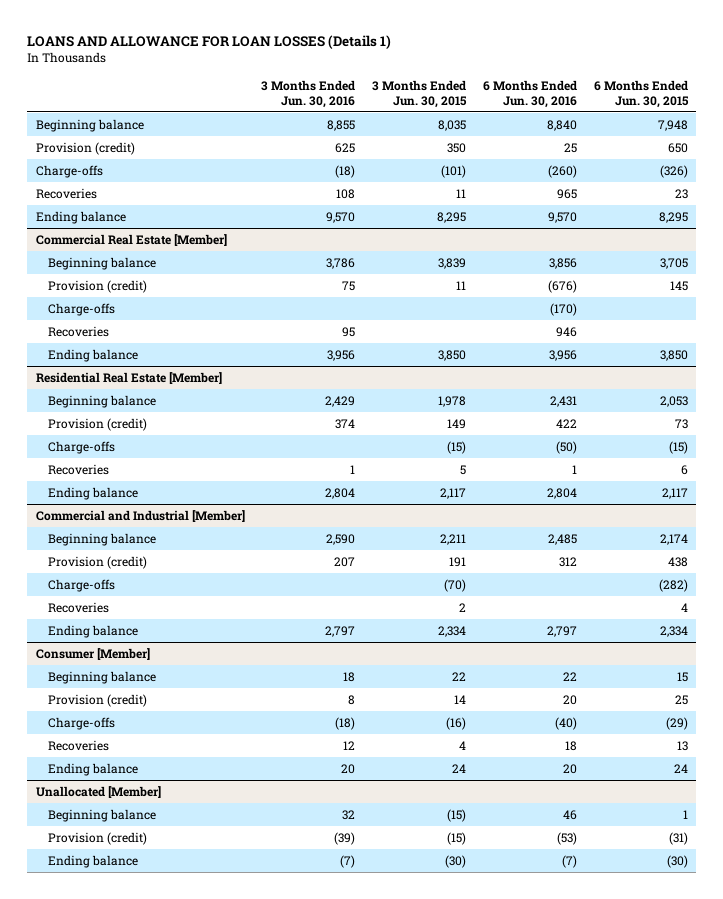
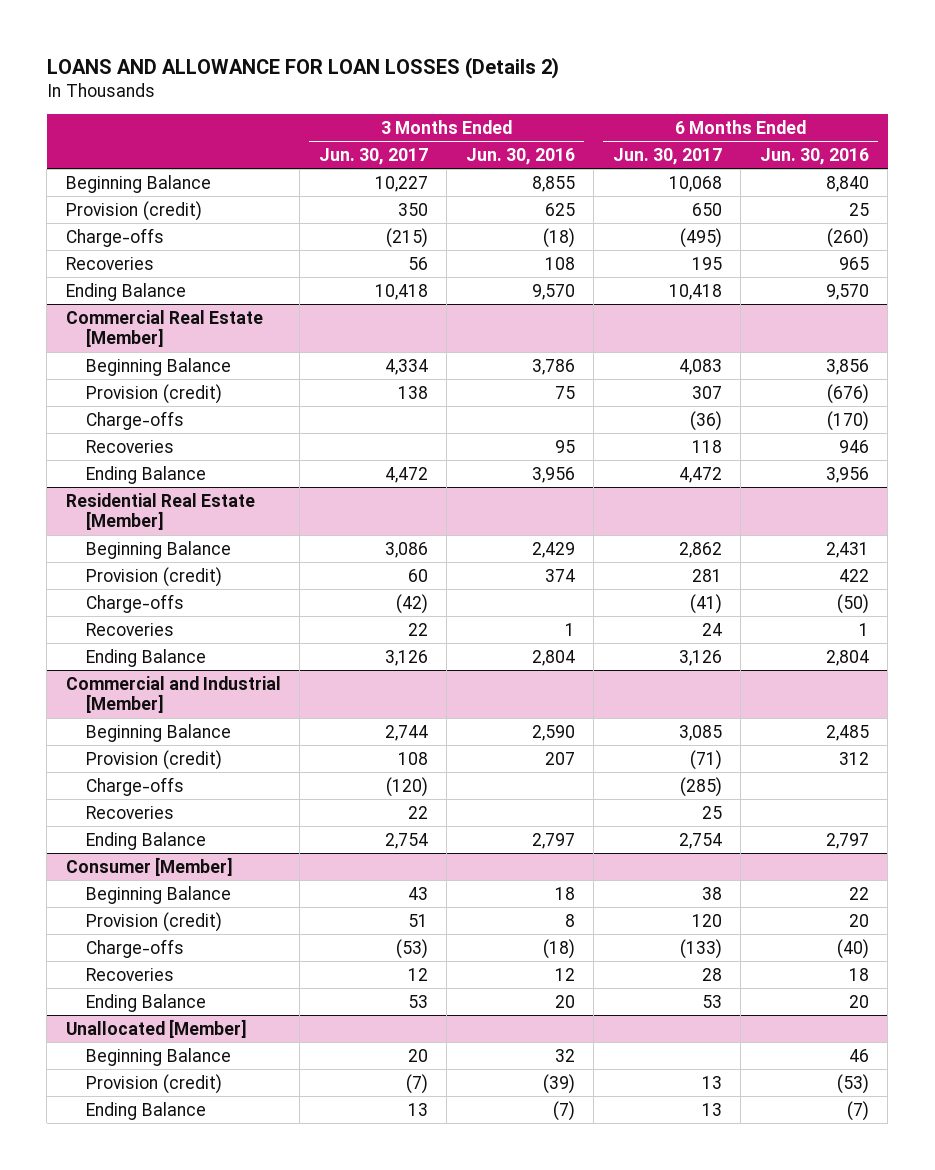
[27,34,392,49] LOANS AND ALLOWANCE FOR LOAN LOSSES (Details 1) -> [46,56,559,79] LOANS AND ALLOWANCE FOR LOAN LOSSES (Details 2)
[372,79,468,108] 3 Months Ended Jun. 30, 2015 -> none
[593,79,689,108] 6 Months Ended Jun. 30, 2015 -> none
none -> [318,147,428,165] Jun. 30, 2017
none -> [612,147,722,165] Jun. 30, 2017
[35,118,144,132] Beginning balance -> [65,174,211,193] Beginning Balance
[35,210,126,224] Ending balance -> [65,282,186,301] Ending Balance
[48,256,157,270] Beginning balance -> [86,357,232,376] Beginning Balance
[48,348,139,362] Ending balance -> [86,465,207,484] Ending Balance
[48,394,157,408] Beginning balance -> [86,540,232,559] Beginning Balance
[48,486,139,500] Ending balance -> [86,648,207,667] Ending Balance
[48,532,157,546] Beginning balance -> [86,723,232,742] Beginning Balance
[48,624,139,638] Ending balance -> [86,831,207,850] Ending Balance
[48,670,157,684] Beginning balance -> [86,885,232,904] Beginning Balance
[48,762,139,776] Ending balance -> [86,993,207,1012] Ending Balance
[48,808,157,822] Beginning balance -> [86,1047,232,1066] Beginning Balance
[48,854,139,868] Ending balance -> [86,1101,207,1120] Ending Balance

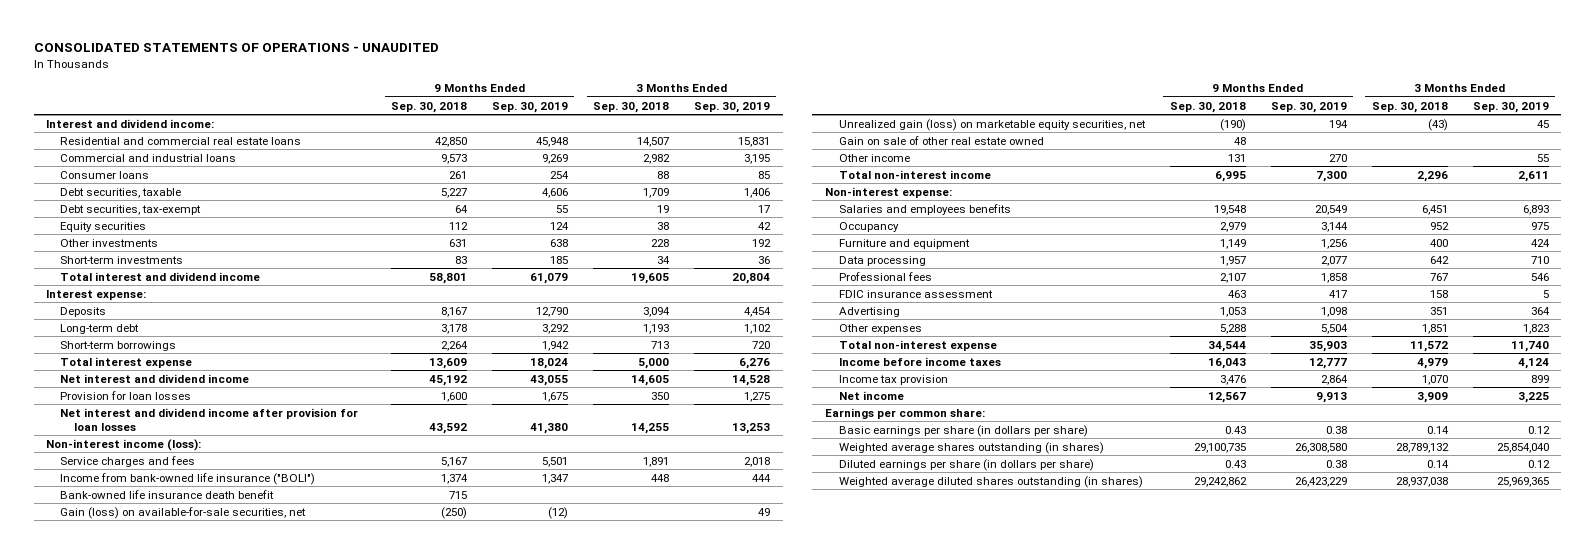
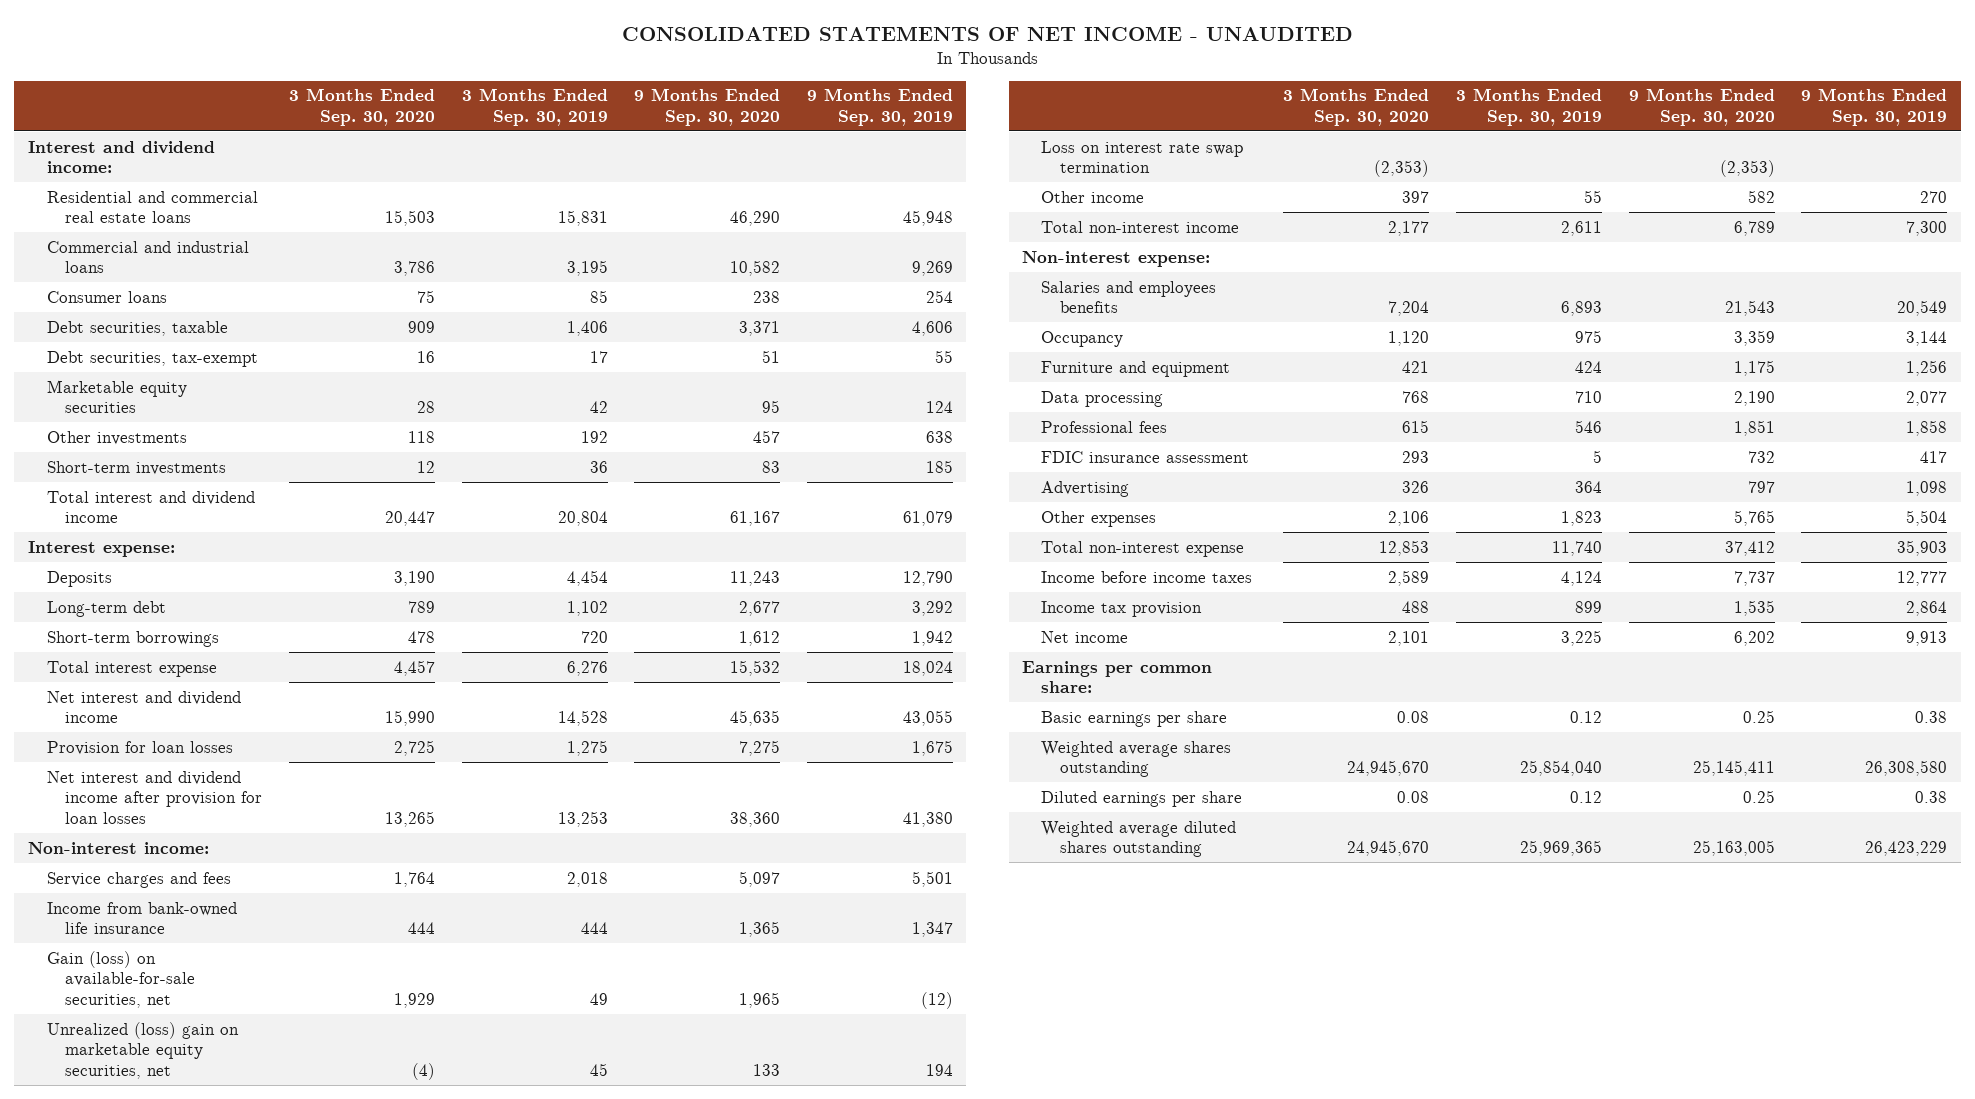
[33,42,439,52] CONSOLIDATED STATEMENTS OF OPERATIONS - UNAUDITED -> [621,25,1353,41] CONSOLIDATED STATEMENTS OF NET INCOME - UNAUDITED
[391,101,468,113] Sep. 30, 2018 -> none
[593,101,670,113] Sep. 30, 2018 -> none
none -> [288,88,435,126] 3 Months Ended Sep. 30, 2020
none -> [634,88,781,126] 9 Months Ended Sep. 30, 2020
[60,221,147,232] Equity securities -> [46,379,187,414] Marketable equity securities
[46,438,202,451] Non-interest income (loss): -> [27,841,209,854] Non-interest income:
[60,489,275,499] Bank-owned life insurance death benefit -> none
[60,472,316,485] Income from bank-owned life insurance ("BOLI") -> [46,901,237,935] Income from bank-owned life insurance
[838,135,1044,145] Gain on sale of other real estate owned -> none
[838,118,1146,131] Unrealized gain (loss) on marketable equity securities, net -> [46,1021,239,1079] Unrealized (loss) gain on marketable equity securities, net
none -> [1040,140,1243,174] Loss on interest rate swap termination
[838,424,1088,437] Basic earnings per share (in dollars per share) -> [1040,710,1227,727] Basic earnings per share
[838,441,1104,454] Weighted average shares outstanding (in shares) -> [1040,740,1231,778] Weighted average shares outstanding
[838,458,1094,471] Diluted earnings per share (in dollars per share) -> [1040,790,1242,807] Diluted earnings per share
[838,475,1143,488] Weighted average diluted shares outstanding (in shares) -> [1040,820,1236,858] Weighted average diluted shares outstanding

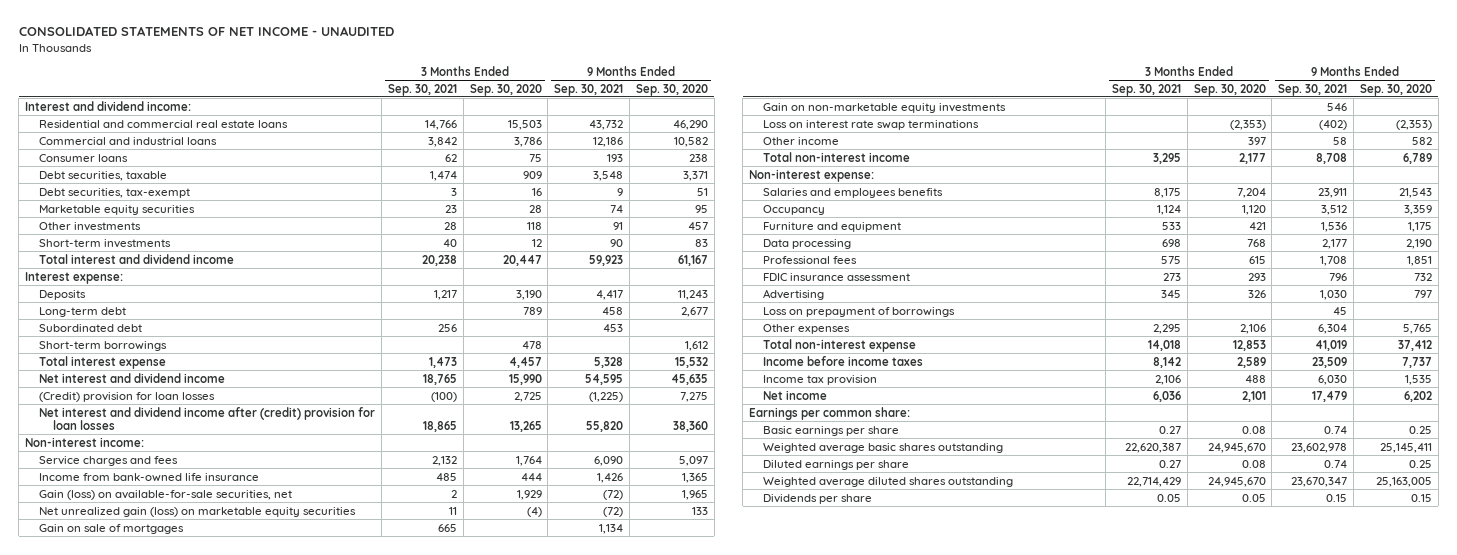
[461,88,608,126] 3 Months Ended Sep. 30, 2019 -> none
[807,88,954,126] 9 Months Ended Sep. 30, 2019 -> none
none -> [387,83,457,96] Sep. 30, 2021
none -> [554,83,624,96] Sep. 30, 2021
none -> [39,323,143,332] Subordinated debt
[46,740,233,755] Provision for loan losses -> [39,391,216,402] (Credit) provision for loan losses
[46,770,263,824] Net interest and dividend income after provision for loan losses -> [39,406,376,431] Net interest and dividend income after (credit) provision for loan losses
[46,1021,239,1079] Unrealized (loss) gain on marketable equity securities, net -> [39,506,357,517] Net unrealized gain (loss) on marketable equity securities
none -> [39,523,185,534] Gain on sale of mortgages
none -> [763,102,1007,113] Gain on non-marketable equity investments
[1040,140,1243,174] Loss on interest rate swap termination -> [763,119,980,130] Loss on interest rate swap terminations
none -> [763,306,956,317] Loss on prepayment of borrowings
[1040,740,1231,778] Weighted average shares outstanding -> [763,442,1004,453] Weighted average basic shares outstanding
none -> [763,493,873,504] Dividends per share

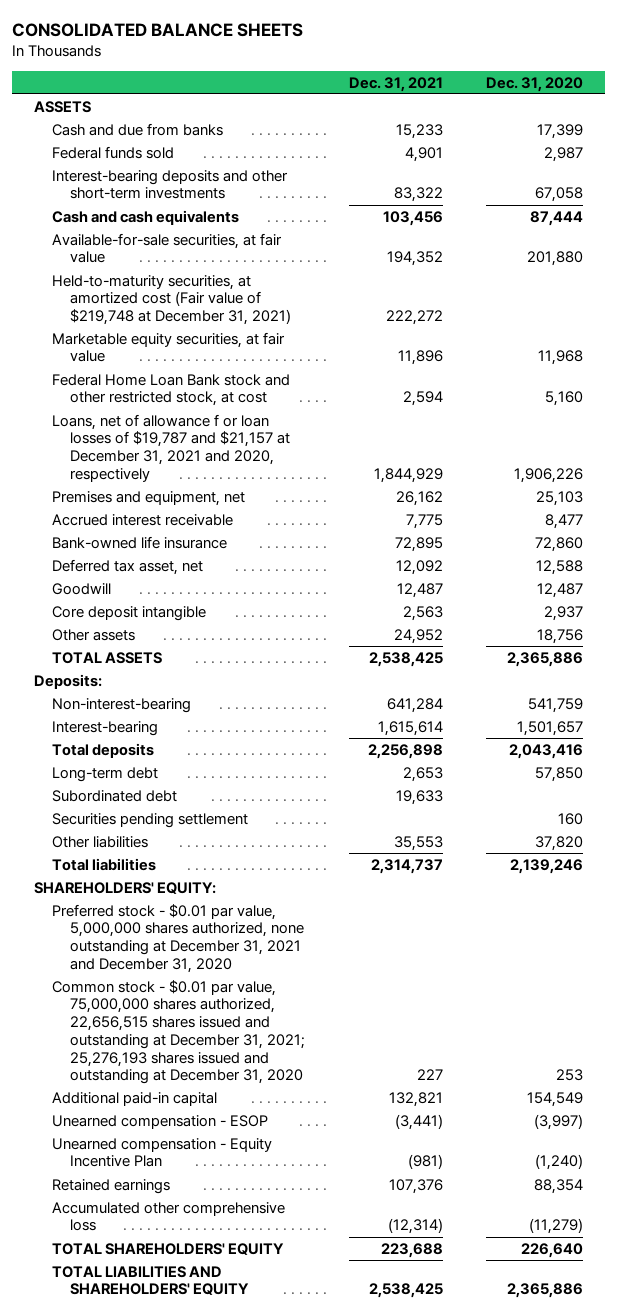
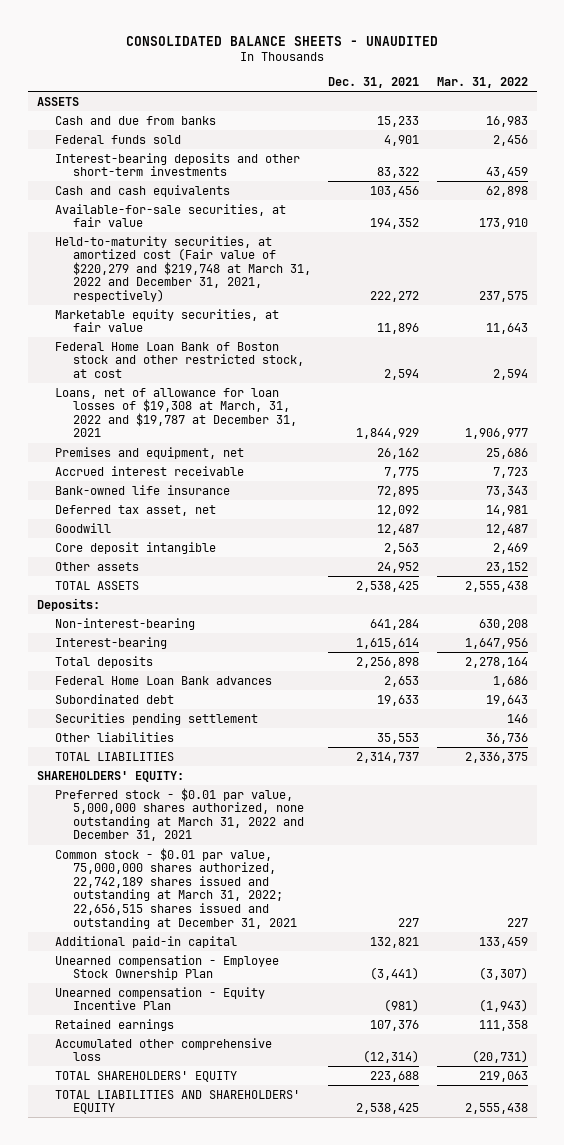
[12,22,304,37] CONSOLIDATED BALANCE SHEETS -> [126,35,439,46] CONSOLIDATED BALANCE SHEETS - UNAUDITED
[486,76,584,92] Dec. 31, 2020 -> none
none -> [436,77,528,89] Mar. 31, 2022
[51,274,291,326] Held-to-maturity securities, at amortized cost (Fair value of $219,748 at December 31, 2021) -> [54,235,311,303] Held-to-maturity securities, at amortized cost (Fair value of $220,279 and $219,748 at March 31, 2022 and December 31, 2021, respectively)
[51,373,290,407] Federal Home Loan Bank stock and other restricted stock, at cost -> [54,341,304,378] Federal Home Loan Bank of Boston stock and other restricted stock, at cost
[51,413,290,482] Loans, net of allowance f or loan losses of $19,787 and $21,157 at December 31, 2021 and 2020, respectively -> [54,387,297,438] Loans, net of allowance for loan losses of $19,308 at March, 31, 2022 and $19,787 at December 31, 2021
[51,766,158,782] Long-term debt -> [54,675,272,685] Federal Home Loan Bank advances
[51,857,156,871] Total liabilities -> [54,751,174,761] TOTAL LIABILITIES
[51,903,304,973] Preferred stock - $0.01 par value, 5,000,000 shares authorized, none outstanding at December 31, 2021 and December 31, 2020 -> [54,787,304,842] Preferred stock - $0.01 par value, 5,000,000 shares authorized, none outstanding at March 31, 2022 and December 31, 2021
[51,979,305,1085] Common stock - $0.01 par value, 75,000,000 shares authorized, 22,656,515 shares issued and outstanding at December 31, 2021; 25,276,193 shares issued and outstanding at December 31, 2020 -> [54,847,297,929] Common stock - $0.01 par value, 75,000,000 shares authorized, 22,742,189 shares issued and outstanding at March 31, 2022; 22,656,515 shares issued and outstanding at December 31, 2021
[51,1114,268,1129] Unearned compensation - ESOP -> [54,954,279,981] Unearned compensation - Employee Stock Ownership Plan

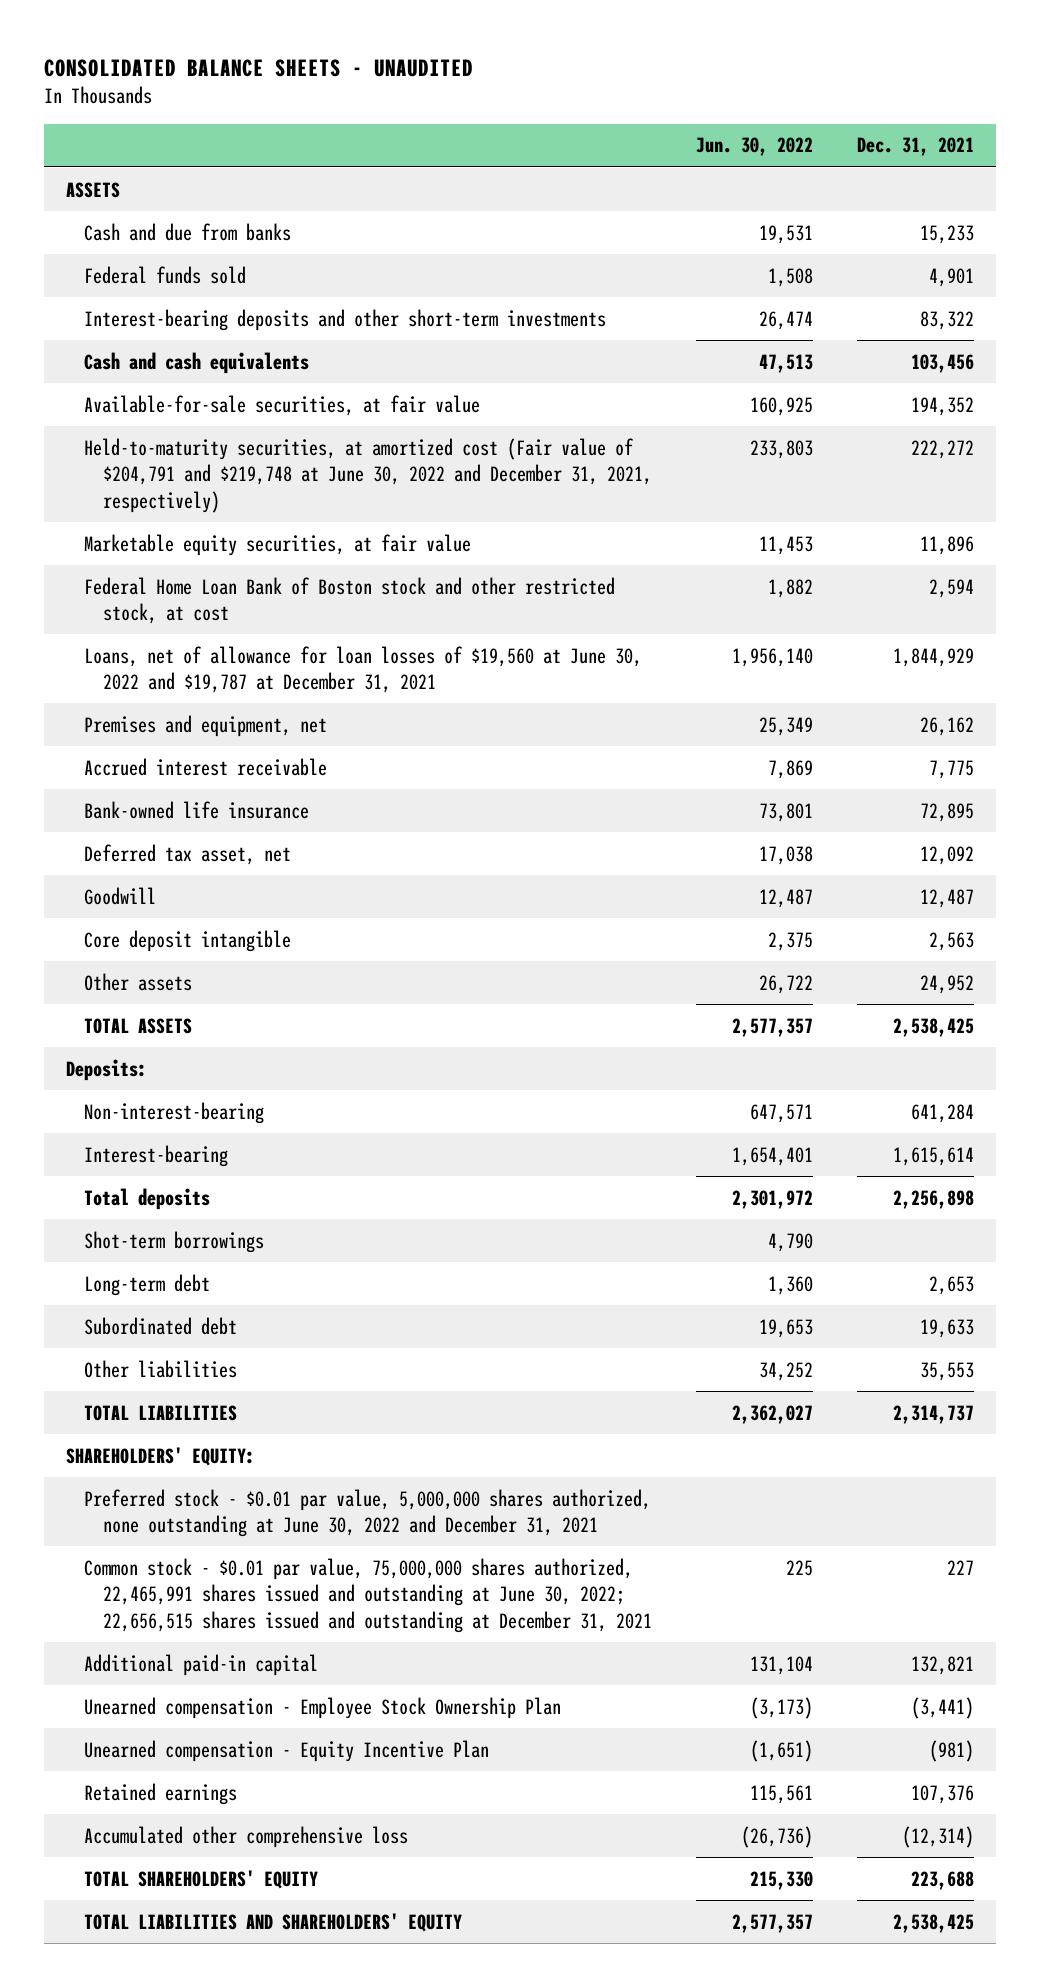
[436,77,528,89] Mar. 31, 2022 -> none
none -> [695,137,813,157] Jun. 30, 2022
[54,235,311,303] Held-to-maturity securities, at amortized cost (Fair value of $220,279 and $219,748 at March 31, 2022 and December 31, 2021, respectively) -> [84,437,652,513] Held-to-maturity securities, at amortized cost (Fair value of $204,791 and $219,748 at June 30, 2022 and December 31, 2021, respectively)
[54,387,297,438] Loans, net of allowance for loan losses of $19,308 at March, 31, 2022 and $19,787 at December 31, 2021 -> [84,645,643,694] Loans, net of allowance for loan losses of $19,560 at June 30, 2022 and $19,787 at December 31, 2021
none -> [84,1230,265,1253] Shot-term borrowings
[54,675,272,685] Federal Home Loan Bank advances -> [84,1273,211,1296] Long-term debt
[54,712,258,725] Securities pending settlement -> none
[54,787,304,842] Preferred stock - $0.01 par value, 5,000,000 shares authorized, none outstanding at March 31, 2022 and December 31, 2021 -> [84,1488,652,1538] Preferred stock - $0.01 par value, 5,000,000 shares authorized, none outstanding at June 30, 2022 and December 31, 2021
[54,847,297,929] Common stock - $0.01 par value, 75,000,000 shares authorized, 22,742,189 shares issued and outstanding at March 31, 2022; 22,656,515 shares issued and outstanding at December 31, 2021 -> [84,1557,652,1633] Common stock - $0.01 par value, 75,000,000 shares authorized, 22,465,991 shares issued and outstanding at June 30, 2022; 22,656,515 shares issued and outstanding at December 31, 2021

